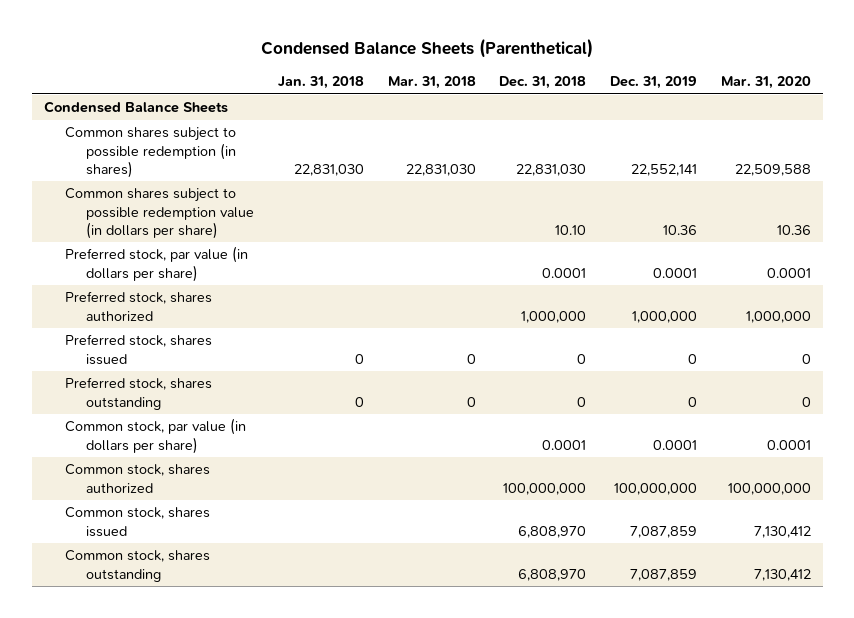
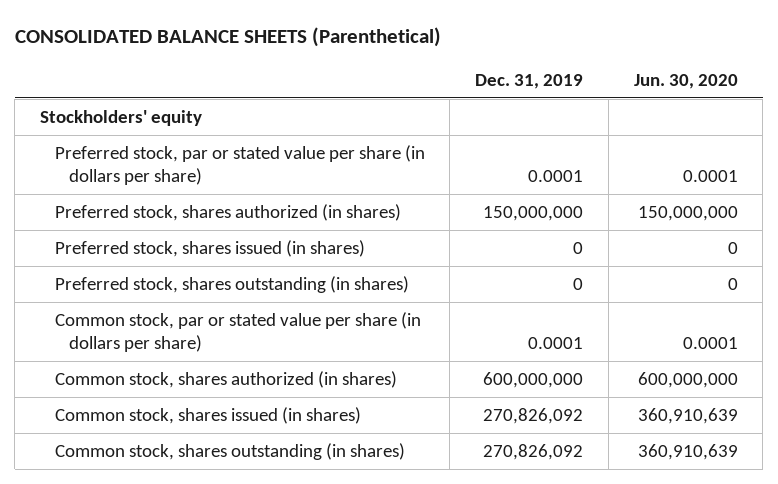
[261,38,594,59] Condensed Balance Sheets (Parenthetical) -> [14,27,441,48] CONSOLIDATED BALANCE SHEETS (Parenthetical)
[277,76,364,90] Jan. 31, 2018 -> none
[387,76,476,90] Mar. 31, 2018 -> none
[499,76,587,90] Dec. 31, 2018 -> none
[720,76,811,90] Mar. 31, 2020 -> none
none -> [633,73,738,89] Jun. 30, 2020
[43,101,228,114] Condensed Balance Sheets -> none
[64,127,237,178] Common shares subject to possible redemption (in shares) -> none
[64,188,255,239] Common shares subject to possible redemption value (in dollars per share) -> none
none -> [40,110,203,127] Stockholders' equity
[64,246,248,282] Preferred stock, par value (in dollars per share) -> [54,145,425,185] Preferred stock, par or stated value per share (in dollars per share)
[64,291,212,321] Preferred stock, shares authorized -> [54,204,401,222] Preferred stock, shares authorized (in shares)
[631,310,697,323] 1,000,000 -> [483,206,584,222] 150,000,000
[64,334,212,365] Preferred stock, shares issued -> [54,240,365,258] Preferred stock, shares issued (in shares)
[64,377,212,410] Preferred stock, shares outstanding -> [54,276,409,294] Preferred stock, shares outstanding (in shares)
[64,418,246,454] Common stock, par value (in dollars per share) -> [54,312,421,352] Common stock, par or stated value per share (in dollars per share)
[64,464,210,493] Common stock, shares authorized -> [54,371,397,389] Common stock, shares authorized (in shares)
[613,482,697,495] 100,000,000 -> [483,372,584,389] 600,000,000
[64,507,210,537] Common stock, shares issued -> [54,407,361,425] Common stock, shares issued (in shares)
[629,525,697,538] 7,087,859 -> [483,408,584,425] 270,826,092
[64,550,210,582] Common stock, shares outstanding -> [54,443,405,461] Common stock, shares outstanding (in shares)
[629,568,697,581] 7,087,859 -> [483,444,584,461] 270,826,092

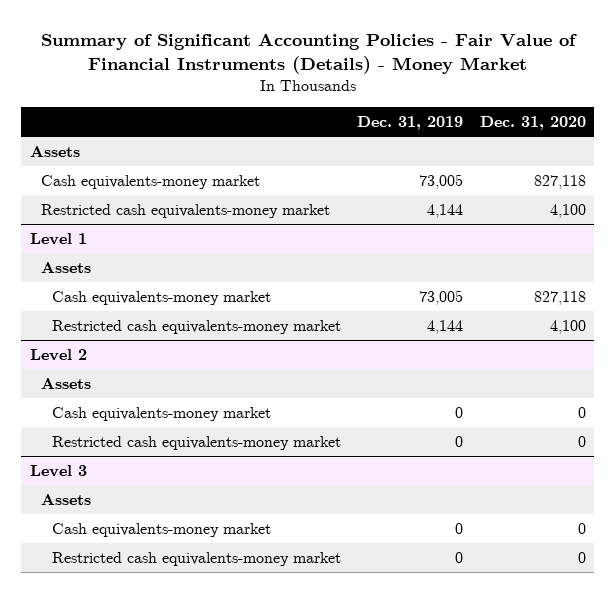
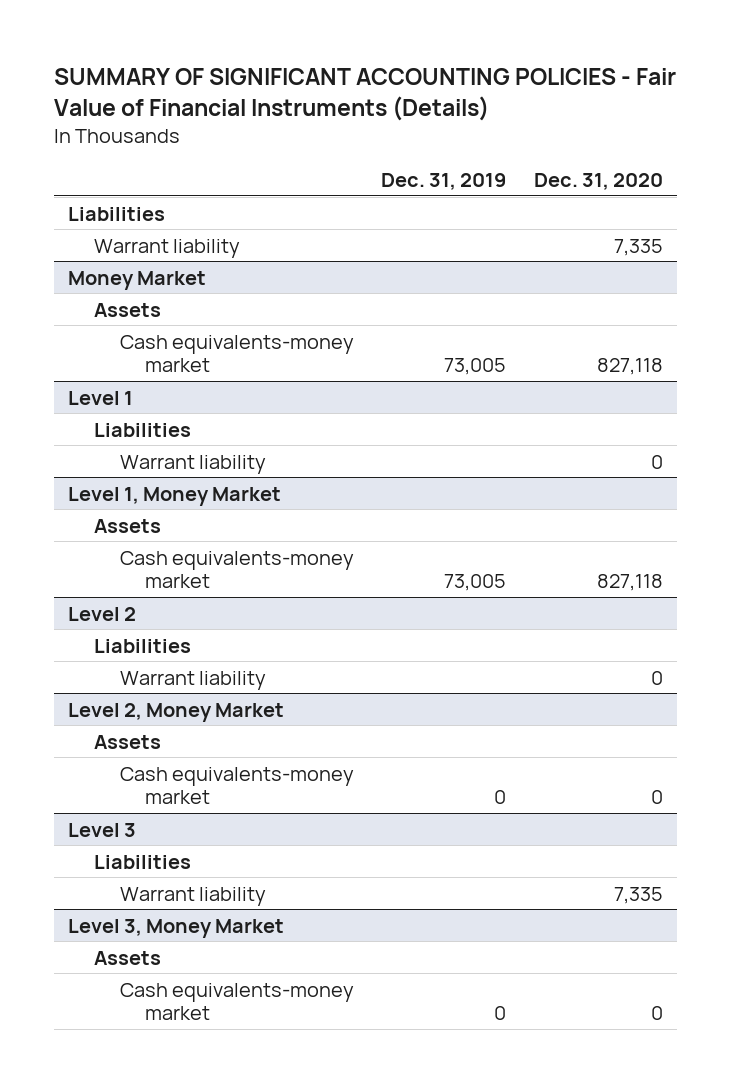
[40,32,577,75] Summary of Significant Accounting Policies - Fair Value of Financial Instruments (Details) - Money Market -> [54,68,677,122] SUMMARY OF SIGNIFICANT ACCOUNTING POLICIES - Fair Value of Financial Instruments (Details)
none -> [68,206,166,221] Liabilities
none -> [93,238,240,258] Warrant liability
none -> [68,270,207,290] Money Market
[40,204,330,219] Restricted cash equivalents-money market -> none
none -> [93,422,191,437] Liabilities
none -> [119,454,266,474] Warrant liability
none -> [68,486,282,506] Level 1, Money Market
[51,320,341,335] Restricted cash equivalents-money market -> none
none -> [93,638,191,653] Liabilities
none -> [119,670,266,690] Warrant liability
none -> [68,702,285,722] Level 2, Money Market
[51,436,341,451] Restricted cash equivalents-money market -> none
none -> [93,854,191,869] Liabilities
none -> [119,886,266,906] Warrant liability
none -> [68,918,285,938] Level 3, Money Market
[51,552,341,567] Restricted cash equivalents-money market -> none

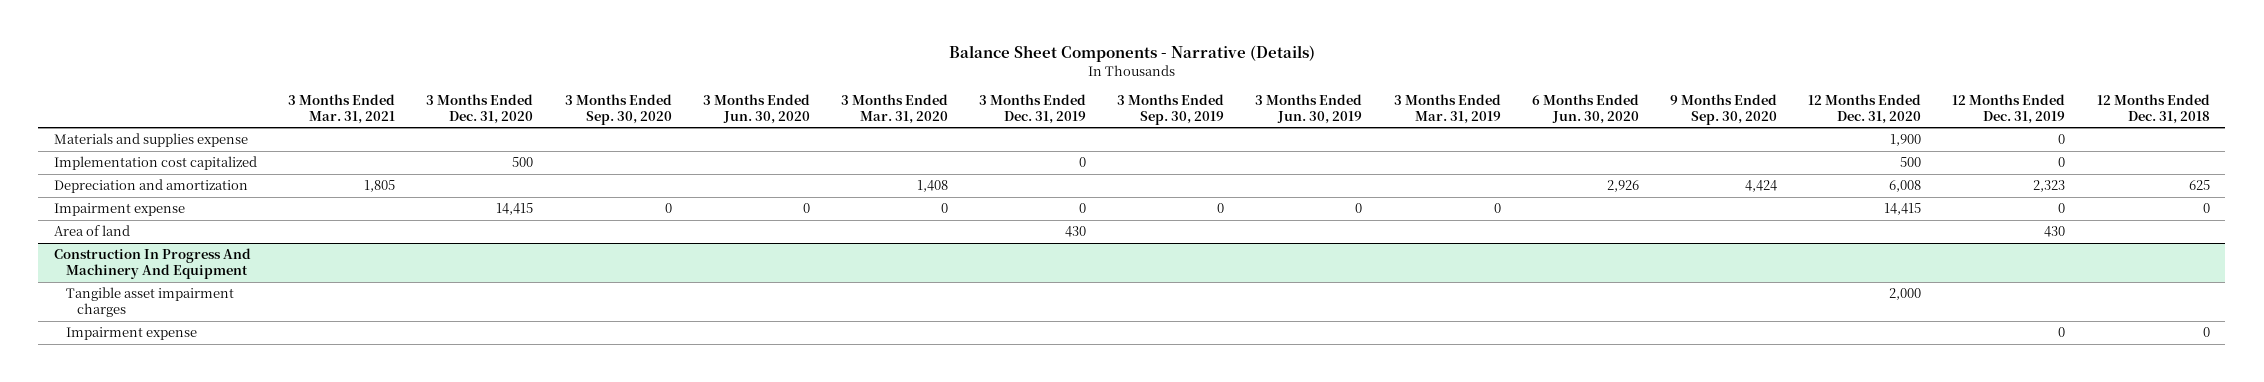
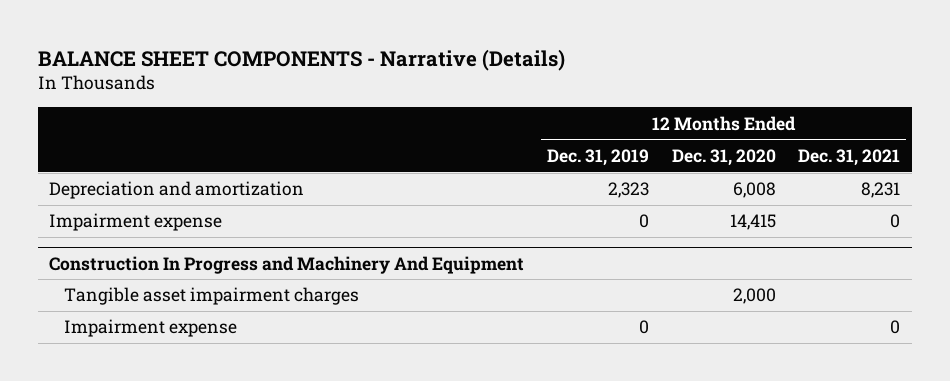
[948,45,1315,63] Balance Sheet Components - Narrative (Details) -> [38,48,566,71] BALANCE SHEET COMPONENTS - Narrative (Details)
[288,93,396,124] 3 Months Ended Mar. 31, 2021 -> none
[426,93,534,124] 3 Months Ended Dec. 31, 2020 -> none
[564,93,672,125] 3 Months Ended Sep. 30, 2020 -> none
[702,93,810,124] 3 Months Ended Jun. 30, 2020 -> none
[840,93,948,124] 3 Months Ended Mar. 31, 2020 -> none
[979,93,1087,124] 3 Months Ended Dec. 31, 2019 -> none
[1117,93,1225,125] 3 Months Ended Sep. 30, 2019 -> none
[1255,93,1363,124] 3 Months Ended Jun. 30, 2019 -> none
[1393,93,1501,124] 3 Months Ended Mar. 31, 2019 -> none
[1531,93,1639,124] 6 Months Ended Jun. 30, 2020 -> none
[1670,93,1778,125] 9 Months Ended Sep. 30, 2020 -> none
[2096,93,2210,124] 12 Months Ended Dec. 31, 2018 -> none
none -> [798,148,901,166] Dec. 31, 2021
[54,132,249,147] Materials and supplies expense -> none
[54,155,258,170] Implementation cost capitalized -> none
[54,224,131,236] Area of land -> none
[54,247,252,280] Construction In Progress And Machinery And Equipment -> [49,255,525,274] Construction In Progress and Machinery And Equipment

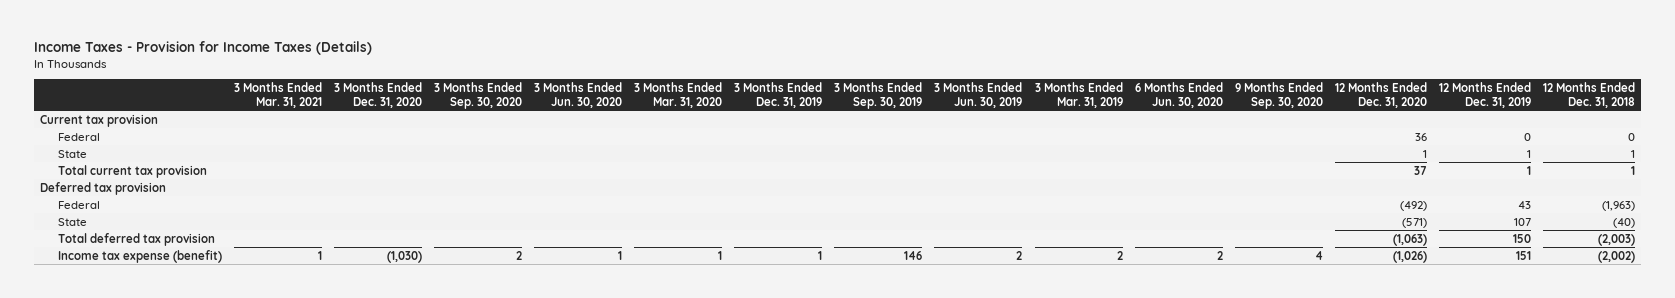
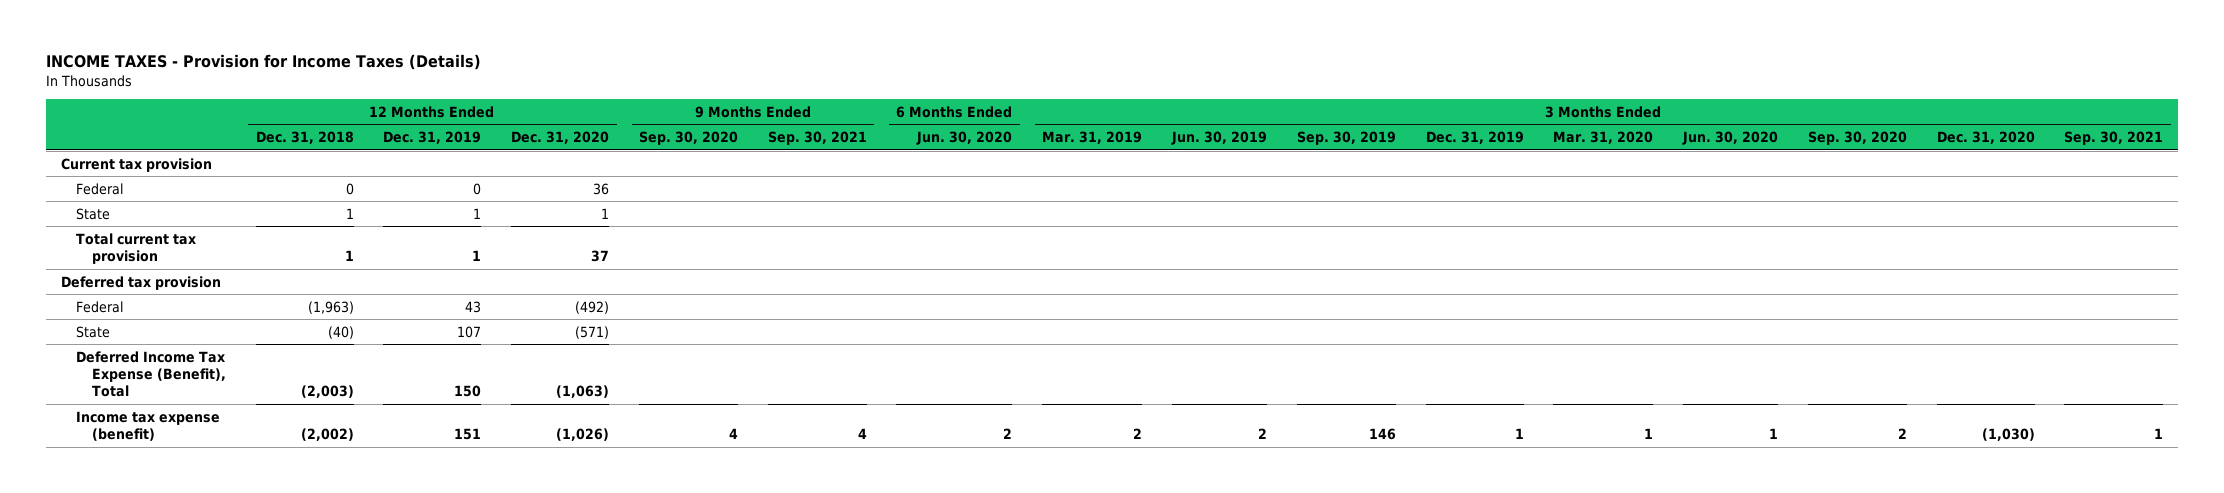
[33,40,372,55] Income Taxes - Provision for Income Taxes (Details) -> [45,54,481,71] INCOME TAXES - Provision for Income Taxes (Details)
[233,81,322,108] 3 Months Ended Mar. 31, 2021 -> none
none -> [767,131,867,146] Sep. 30, 2021
none -> [2064,131,2164,146] Sep. 30, 2021
[57,232,215,246] Total deferred tax provision -> [76,350,226,398] Deferred Income Tax Expense (Benefit), Total

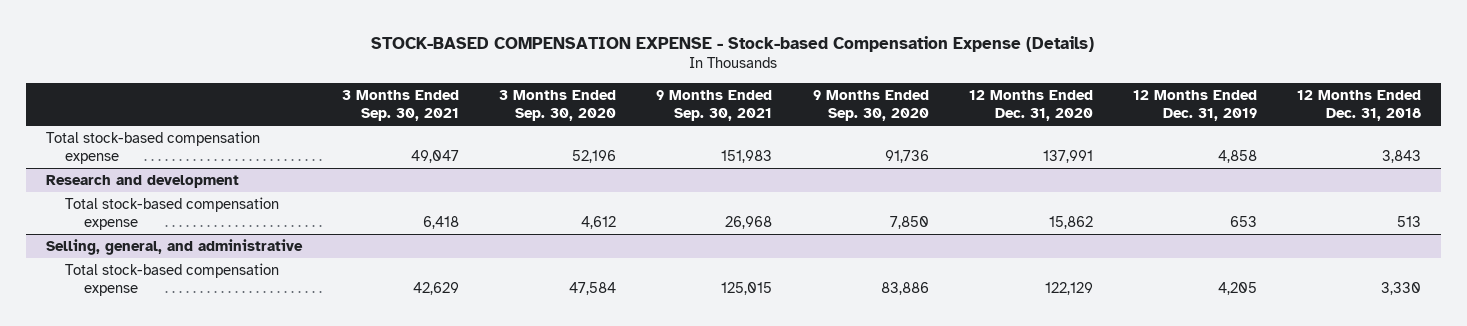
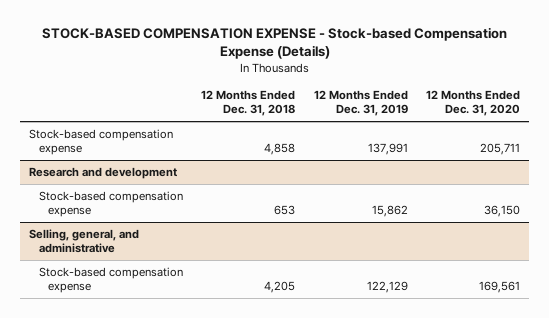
[342,90,460,121] 3 Months Ended Sep. 30, 2021 -> none
[499,90,617,121] 3 Months Ended Sep. 30, 2020 -> none
[656,90,773,121] 9 Months Ended Sep. 30, 2021 -> none
[812,90,929,121] 9 Months Ended Sep. 30, 2020 -> none
[45,131,260,165] Total stock-based compensation expense -> [29,128,174,156] Stock-based compensation expense
[1042,150,1093,164] 137,991 -> [480,143,521,156] 205,711
[1217,150,1257,164] 4,858 -> [367,143,408,156] 137,991
[1381,150,1421,164] 3,843 -> [264,143,296,156] 4,858
[64,197,279,231] Total stock-based compensation expense -> [38,190,183,218] Stock-based compensation expense
[1048,216,1093,230] 15,862 -> [484,205,521,218] 36,150
[1229,216,1257,228] 653 -> [371,205,408,218] 15,862
[1396,216,1421,228] 513 -> [274,205,296,216] 653
[64,263,279,297] Total stock-based compensation expense -> [38,266,183,294] Stock-based compensation expense
[1044,282,1093,296] 122,129 -> [479,281,521,294] 169,561
[1217,282,1257,296] 4,205 -> [366,281,408,294] 122,129
[1380,282,1421,296] 3,330 -> [264,281,296,294] 4,205

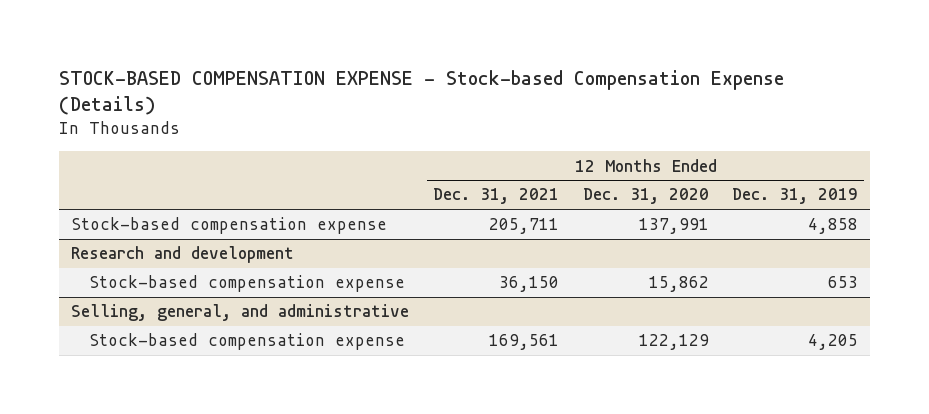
[201,89,296,117] 12 Months Ended Dec. 31, 2018 -> none
none -> [432,188,559,205] Dec. 31, 2021
[367,143,408,156] 137,991 -> [808,218,859,235] 4,858
[480,143,521,156] 205,711 -> [638,218,709,235] 137,991
[371,205,408,218] 15,862 -> [828,276,859,289] 653
[484,205,521,218] 36,150 -> [648,276,709,293] 15,862
[366,281,408,294] 122,129 -> [808,334,859,351] 4,205
[479,281,521,294] 169,561 -> [638,334,709,351] 122,129

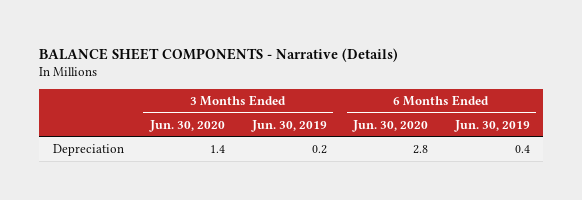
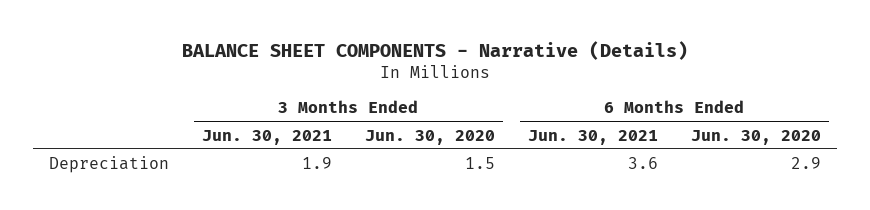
[250,119,327,132] Jun. 30, 2019 -> none
[453,119,530,132] Jun. 30, 2019 -> none
none -> [201,129,332,145] Jun. 30, 2021
none -> [527,129,658,145] Jun. 30, 2021
[210,144,226,153] 1.4 -> [464,157,495,170] 1.5
[413,144,429,154] 2.8 -> [790,157,821,170] 2.9

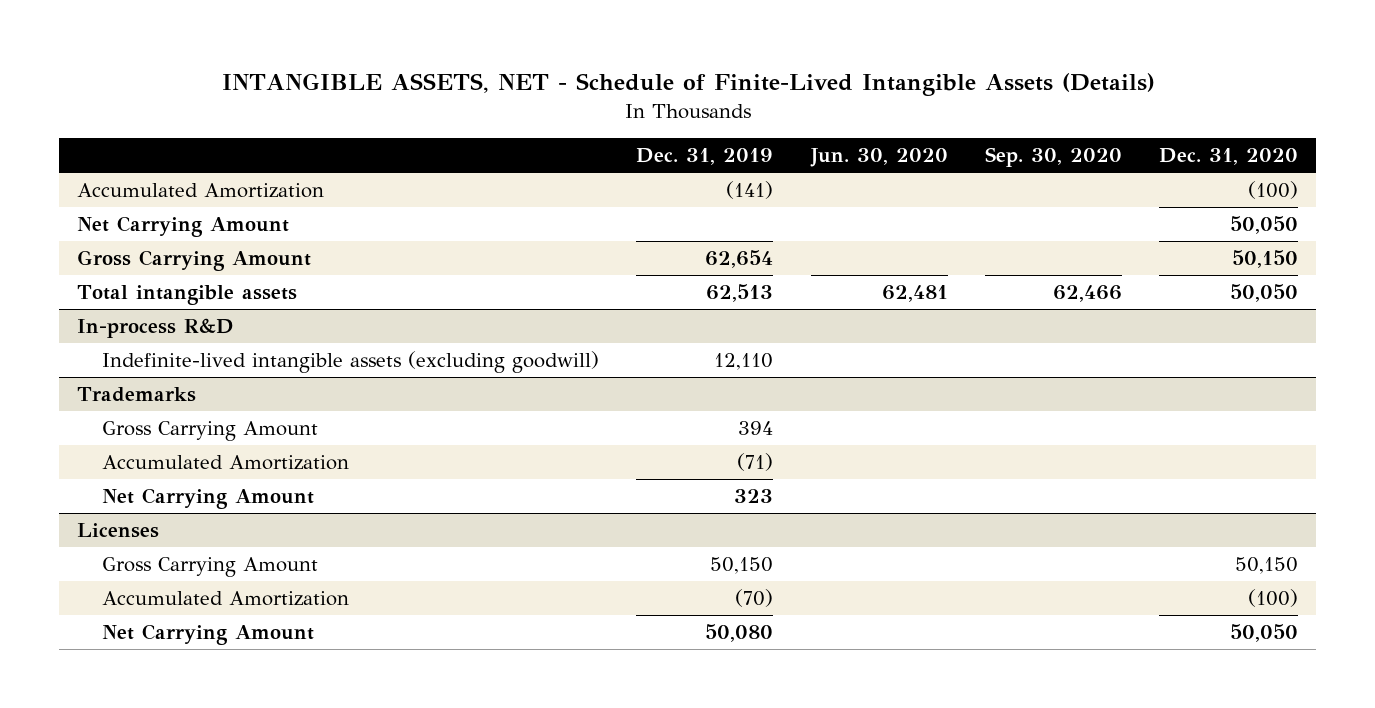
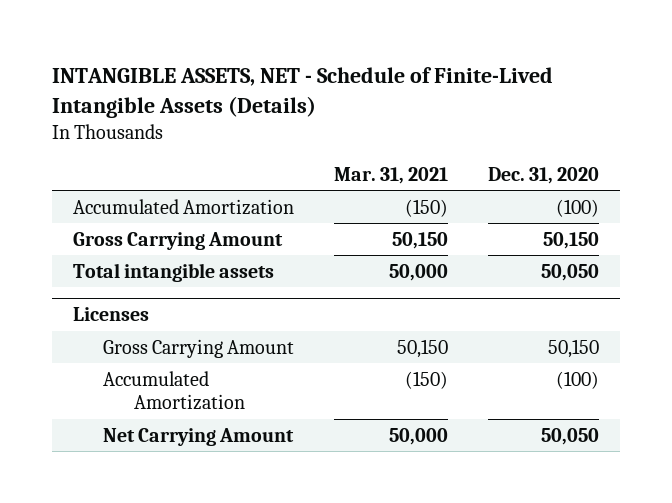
[636,148,774,166] Dec. 31, 2019 -> none
[809,148,948,168] Jun. 30, 2020 -> none
[984,147,1122,168] Sep. 30, 2020 -> none
none -> [334,166,449,184] Mar. 31, 2021
[77,215,290,237] Net Carrying Amount -> none
[77,317,235,338] In-process R&D -> none
[102,350,600,373] Indefinite-lived intangible assets (excluding goodwill) -> none
[77,386,197,402] Trademarks -> none
[102,420,319,441] Gross Carrying Amount -> none
[102,454,350,470] Accumulated Amortization -> none
[102,487,315,509] Net Carrying Amount -> none

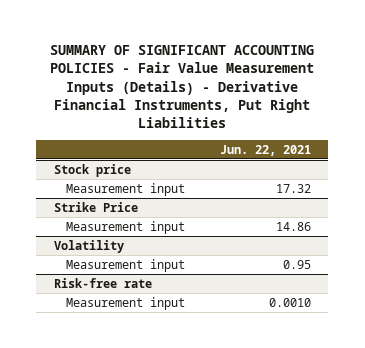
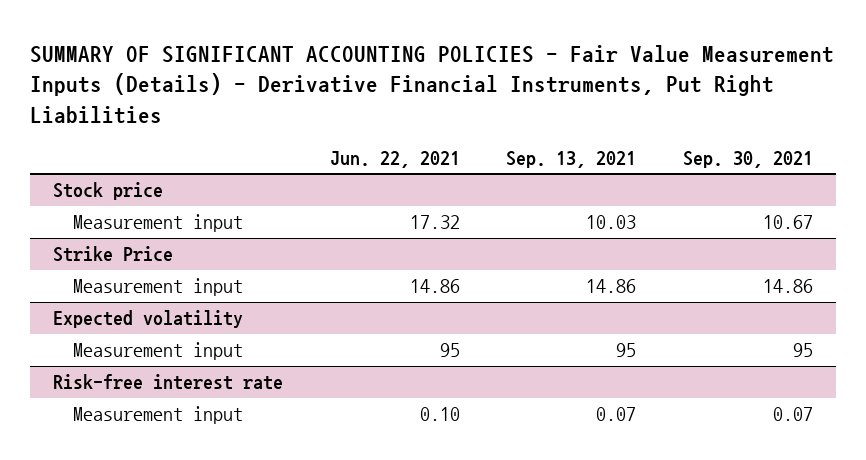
none -> [506,150,637,168] Sep. 13, 2021
none -> [682,150,813,168] Sep. 30, 2021
[53,239,124,253] Volatility -> [53,310,244,329] Expected volatility
[282,259,311,269] 0.95 -> [439,343,460,358] 95
[53,277,152,288] Risk-free rate -> [53,374,284,391] Risk-free interest rate
[268,297,311,307] 0.0010 -> [419,407,460,422] 0.10

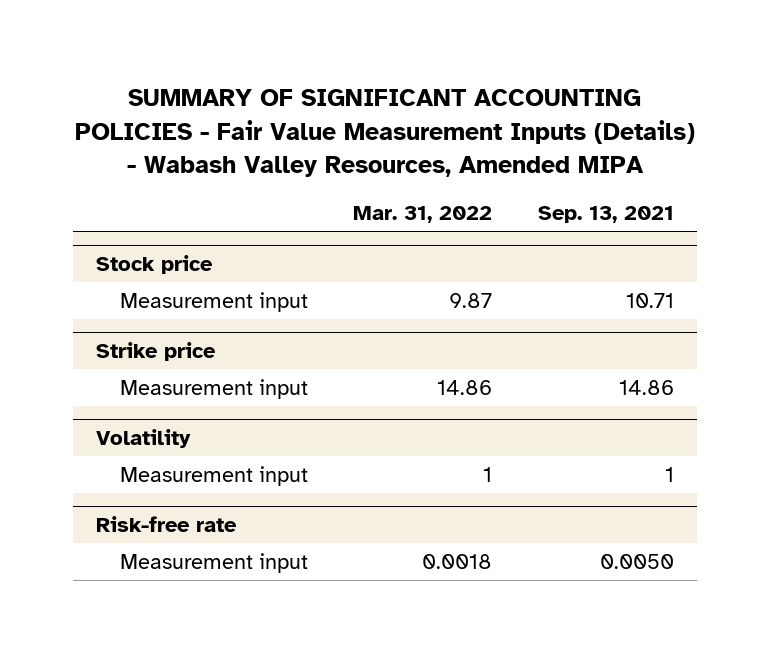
[29,44,834,124] SUMMARY OF SIGNIFICANT ACCOUNTING POLICIES - Fair Value Measurement Inputs (Details) - Derivative Financial Instruments, Put Right Liabilities -> [75,89,696,177] SUMMARY OF SIGNIFICANT ACCOUNTING POLICIES - Fair Value Measurement Inputs (Details) - Wabash Valley Resources, Amended MIPA
[329,150,460,168] Jun. 22, 2021 -> none
[682,150,813,168] Sep. 30, 2021 -> none
none -> [353,206,493,224] Mar. 31, 2022
[586,215,637,230] 10.03 -> [626,292,675,308] 10.71
[53,246,174,263] Strike Price -> [95,342,216,362] Strike price
[53,310,244,329] Expected volatility -> [95,429,191,449] Volatility
[616,343,637,358] 95 -> [665,466,675,482] 1
[53,374,284,391] Risk-free interest rate -> [95,516,237,533] Risk-free rate
[596,407,637,422] 0.07 -> [600,553,675,569] 0.0050

